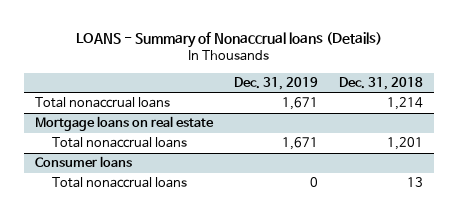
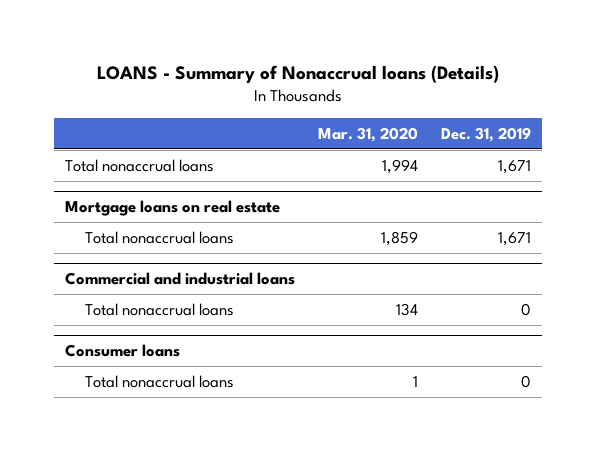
[339,76,424,90] Dec. 31, 2018 -> none
none -> [318,126,419,142] Mar. 31, 2020
none -> [65,272,296,286] Commercial and industrial loans
none -> [85,302,235,316] Total nonaccrual loans

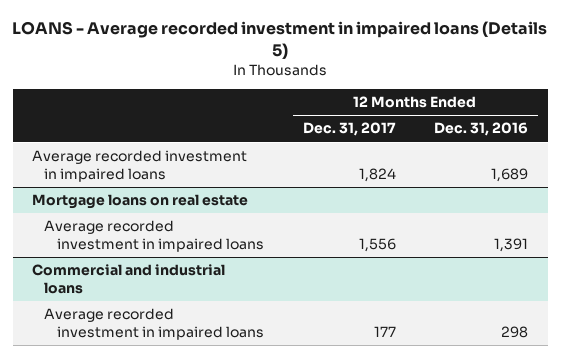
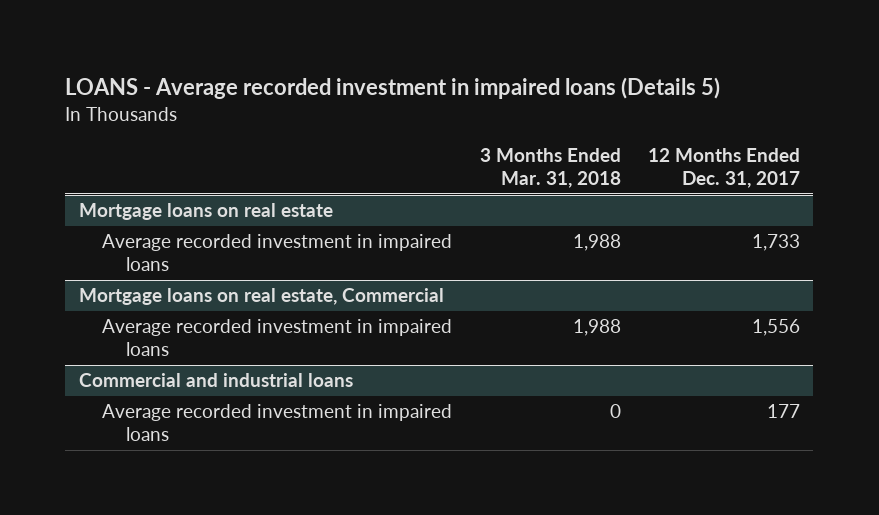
[434,122,529,137] Dec. 31, 2016 -> none
none -> [479,148,621,189] 3 Months Ended Mar. 31, 2018
[32,150,248,182] Average recorded investment in impaired loans -> none
none -> [102,234,453,272] Average recorded investment in impaired loans
none -> [78,288,444,306] Mortgage loans on real estate, Commercial

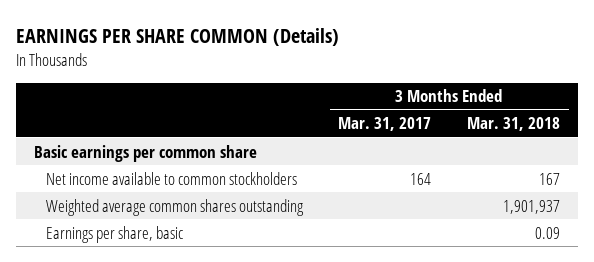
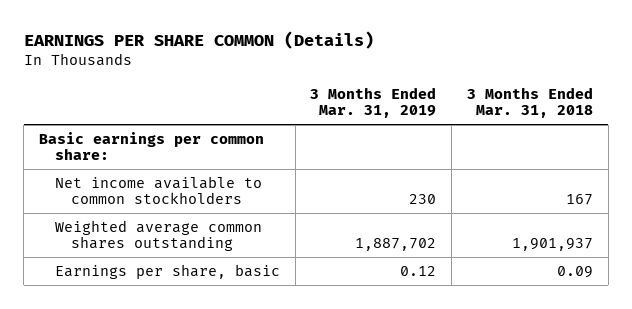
[338,117,432,132] Mar. 31, 2017 -> none
none -> [310,86,437,119] 3 Months Ended Mar. 31, 2019
[33,144,257,162] Basic earnings per common share -> [39,131,265,161] Basic earnings per common share:

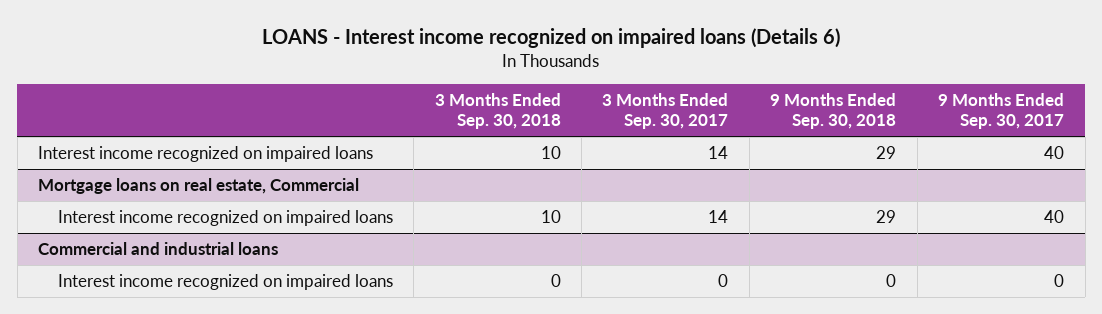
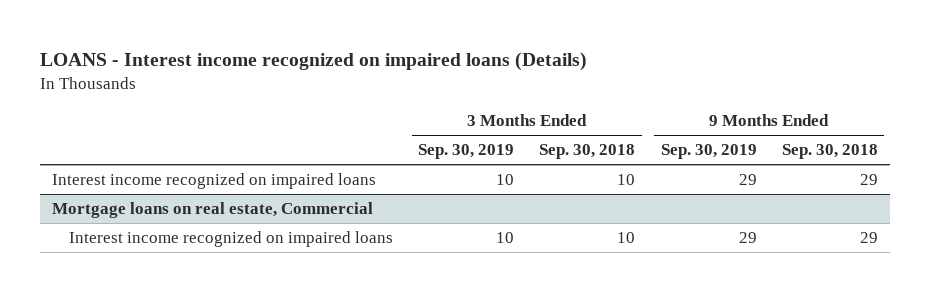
[262,27,841,48] LOANS - Interest income recognized on impaired loans (Details 6) -> [39,52,587,72] LOANS - Interest income recognized on impaired loans (Details)
[602,92,729,130] 3 Months Ended Sep. 30, 2017 -> none
[938,92,1065,130] 9 Months Ended Sep. 30, 2017 -> none
none -> [418,144,515,160] Sep. 30, 2019
none -> [660,144,757,160] Sep. 30, 2019
[38,241,279,255] Commercial and industrial loans -> none
[57,273,393,290] Interest income recognized on impaired loans -> none

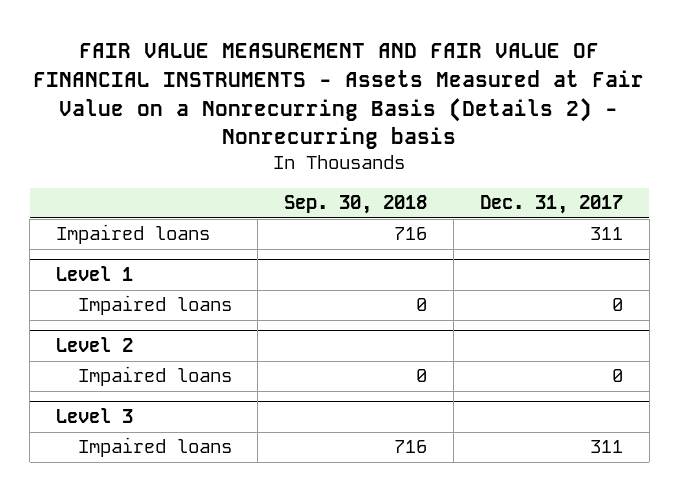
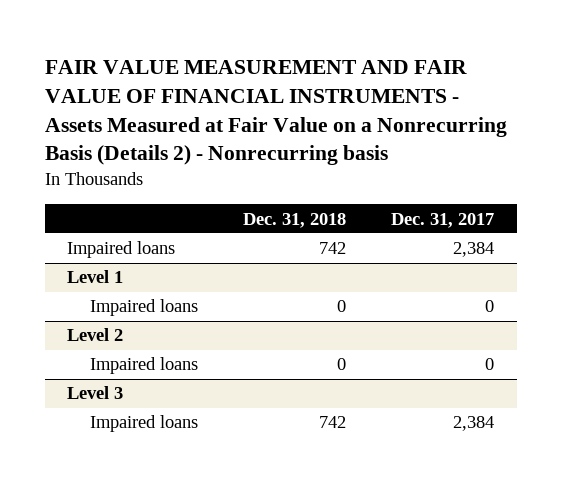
[284,195,428,215] Sep. 30, 2018 -> none
none -> [243,212,347,228] Dec. 31, 2018
[589,227,623,241] 311 -> [453,242,495,258] 2,384
[589,440,623,454] 311 -> [453,416,495,432] 2,384

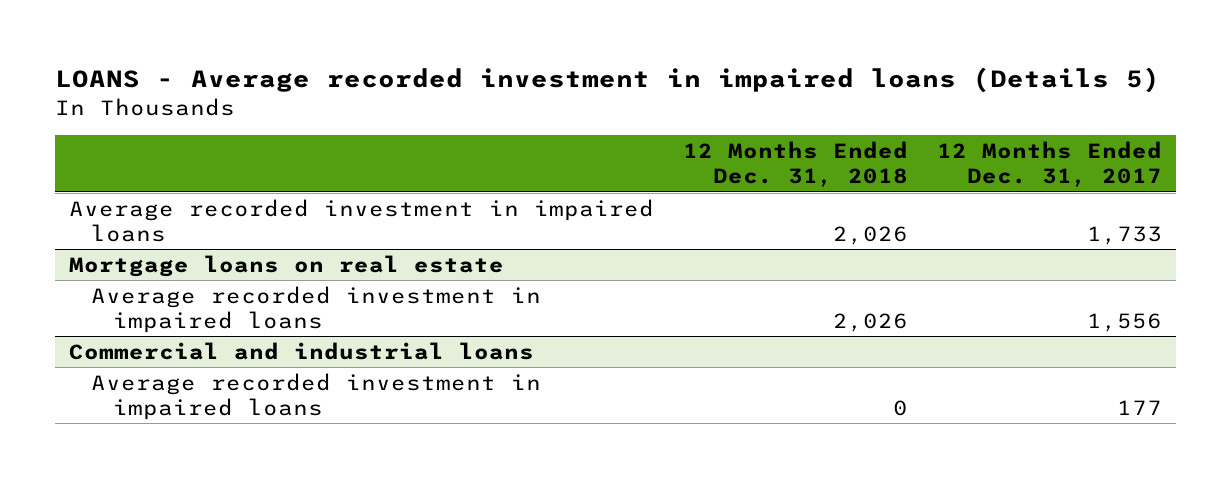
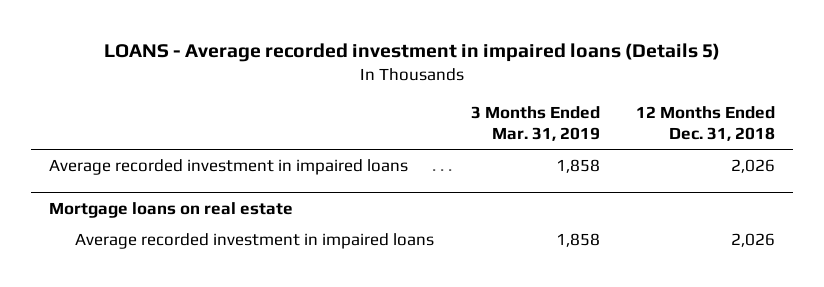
[936,140,1162,188] 12 Months Ended Dec. 31, 2017 -> none
none -> [470,106,600,141] 3 Months Ended Mar. 31, 2019
[69,341,535,360] Commercial and industrial loans -> none
[91,372,542,421] Average recorded investment in impaired loans -> none

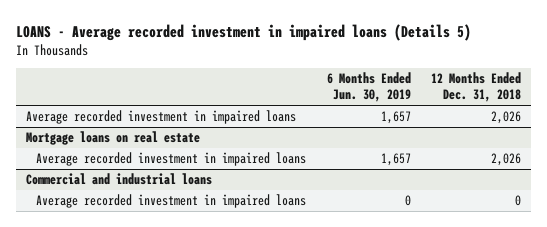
[470,106,600,141] 3 Months Ended Mar. 31, 2019 -> none
none -> [326,72,411,103] 6 Months Ended Jun. 30, 2019
none -> [26,173,213,186] Commercial and industrial loans
none -> [36,194,307,209] Average recorded investment in impaired loans

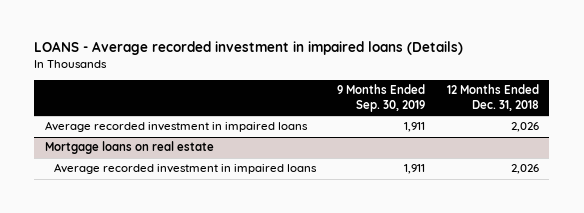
[15,23,471,41] LOANS - Average recorded investment in impaired loans (Details 5) -> [34,41,464,56] LOANS - Average recorded investment in impaired loans (Details)
[326,72,411,103] 6 Months Ended Jun. 30, 2019 -> none
none -> [337,84,426,113] 9 Months Ended Sep. 30, 2019
[26,173,213,186] Commercial and industrial loans -> none
[36,194,307,209] Average recorded investment in impaired loans -> none

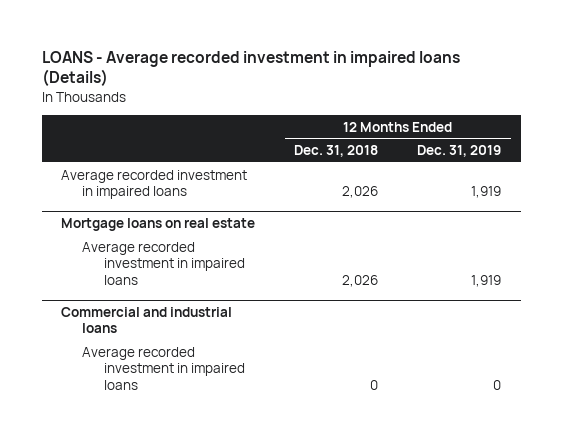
[337,84,426,113] 9 Months Ended Sep. 30, 2019 -> none
none -> [417,145,502,158] Dec. 31, 2019
none -> [61,306,233,334] Commercial and industrial loans
none -> [82,346,245,390] Average recorded investment in impaired loans

